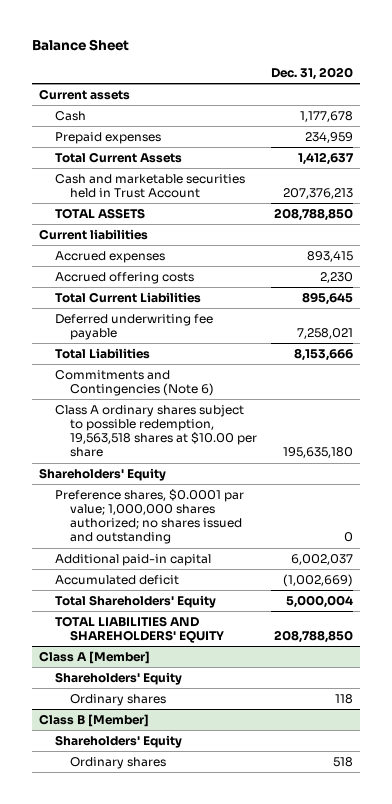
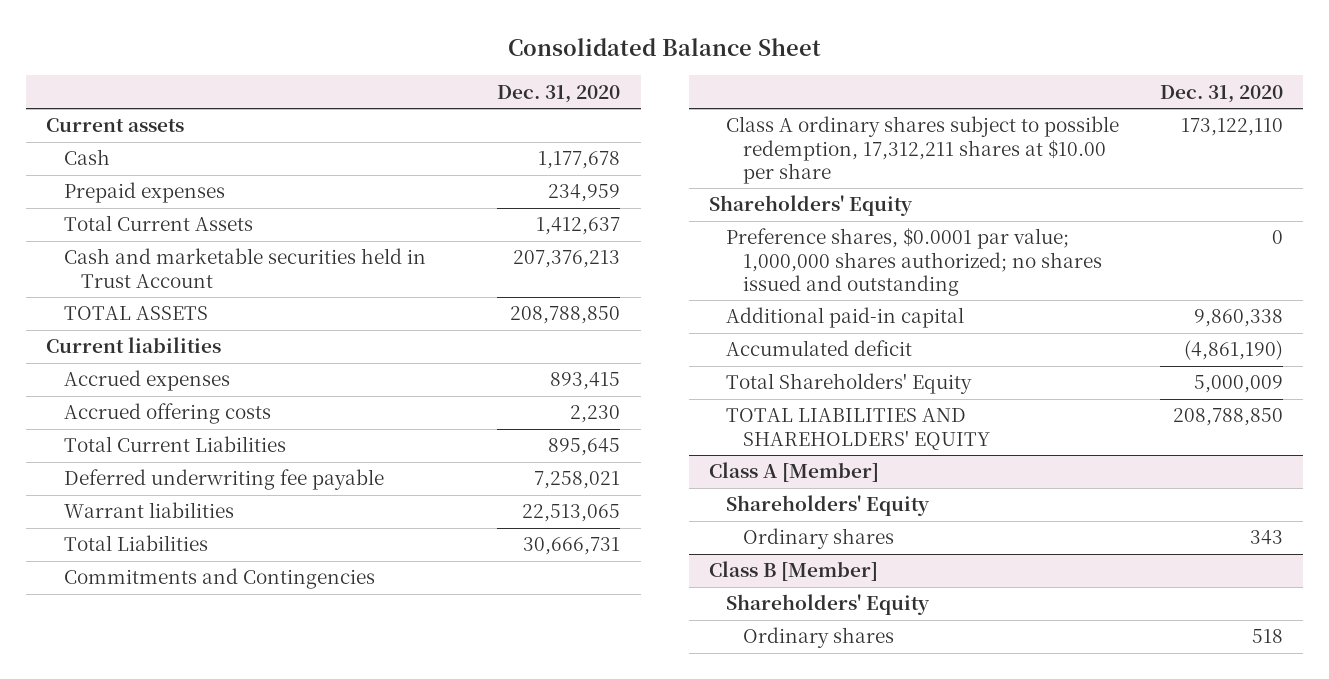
[31,39,129,52] Balance Sheet -> [507,38,821,57] Consolidated Balance Sheet
none -> [63,502,234,519] Warrant liabilities
[294,348,354,361] 8,153,666 -> [523,537,621,556] 30,666,731
[54,369,215,397] Commitments and Contingencies (Note 6) -> [63,568,375,590] Commitments and Contingencies
[54,404,258,458] Class A ordinary shares subject to possible redemption, 19,563,518 shares at $10.00 per share -> [726,116,1120,184] Class A ordinary shares subject to possible redemption, 17,312,211 shares at $10.00 per share
[283,447,354,459] 195,635,180 -> [1180,118,1283,137] 173,122,110
[291,553,354,565] 6,002,037 -> [1193,309,1283,328] 9,860,338
[283,573,354,587] (1,002,669) -> [1183,340,1283,361] (4,861,190)
[286,594,354,608] 5,000,004 -> [1193,375,1283,394] 5,000,009
[335,693,354,704] 118 -> [1249,530,1283,546] 343

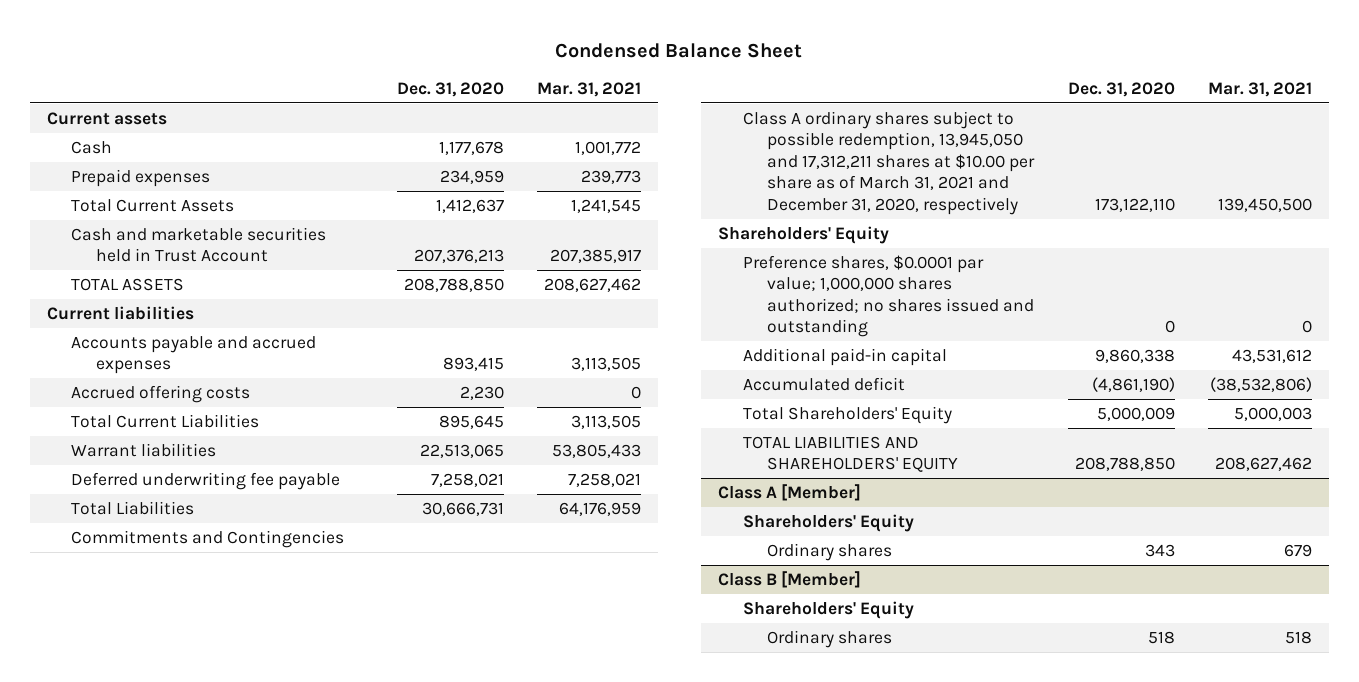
[507,38,821,57] Consolidated Balance Sheet -> [555,42,803,58] Condensed Balance Sheet
none -> [537,81,642,97] Mar. 31, 2021
[63,370,230,392] Accrued expenses -> [71,335,317,375] Accounts payable and accrued expenses
[63,469,384,491] Deferred underwriting fee payable -> [71,471,341,490] Deferred underwriting fee payable
[726,116,1120,184] Class A ordinary shares subject to possible redemption, 17,312,211 shares at $10.00 per share -> [742,110,1036,215] Class A ordinary shares subject to possible redemption, 13,945,050 and 17,312,211 shares at $10.00 per share as of March 31, 2021 and December 31, 2020, respectively

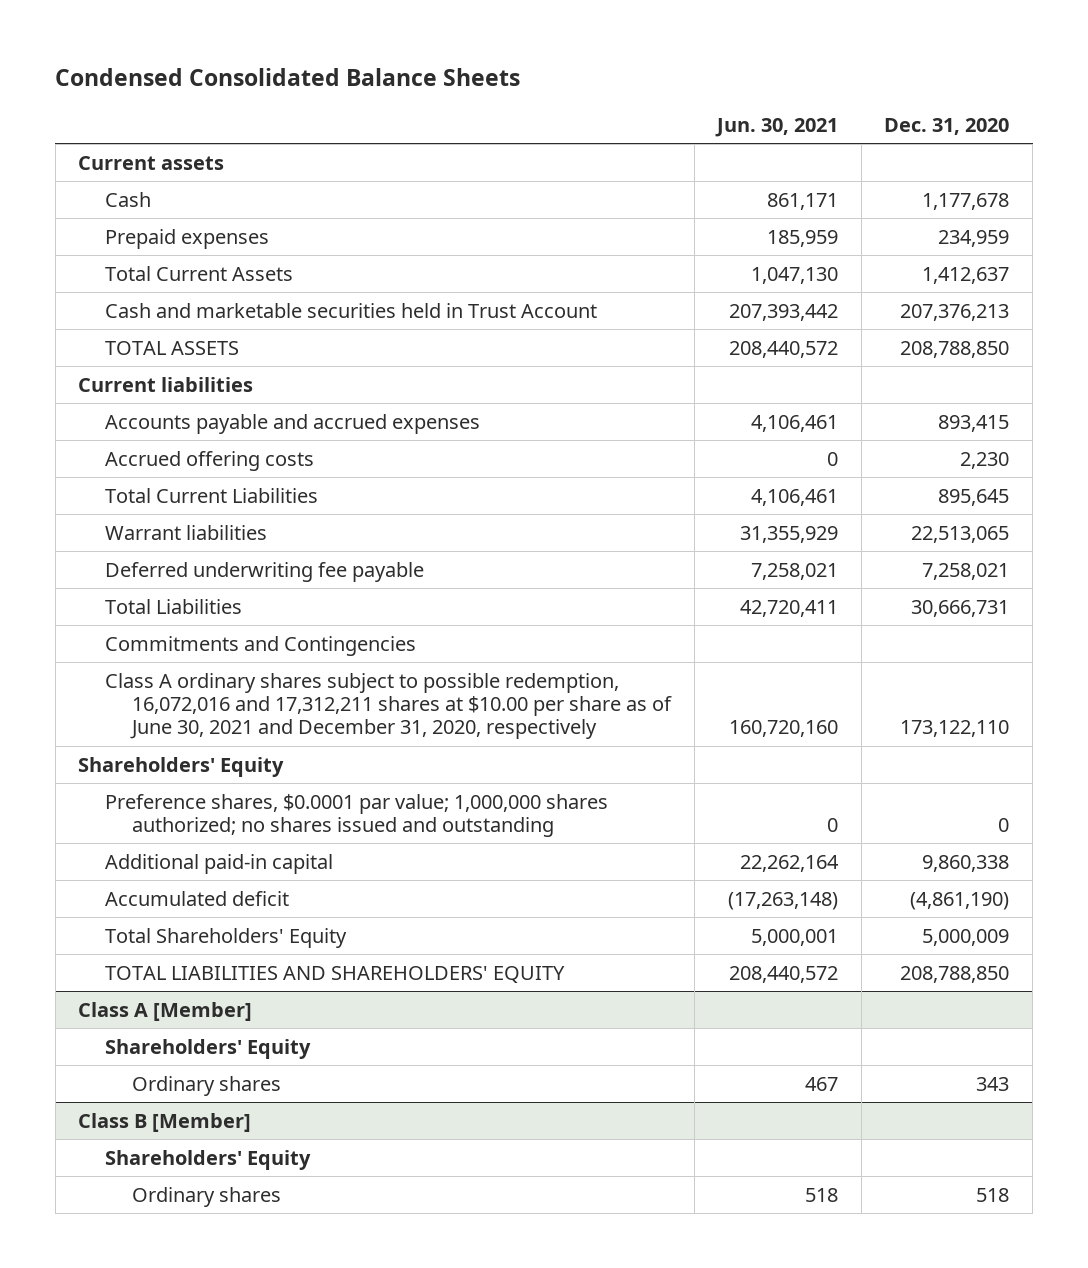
[555,42,803,58] Condensed Balance Sheet -> [55,68,521,87] Condensed Consolidated Balance Sheets
[537,81,642,97] Mar. 31, 2021 -> none
none -> [715,117,839,137] Jun. 30, 2021
[742,110,1036,215] Class A ordinary shares subject to possible redemption, 13,945,050 and 17,312,211 shares at $10.00 per share as of March 31, 2021 and December 31, 2020, respectively -> [105,672,673,740] Class A ordinary shares subject to possible redemption, 16,072,016 and 17,312,211 shares at $10.00 per share as of June 30, 2021 and December 31, 2020, respectively

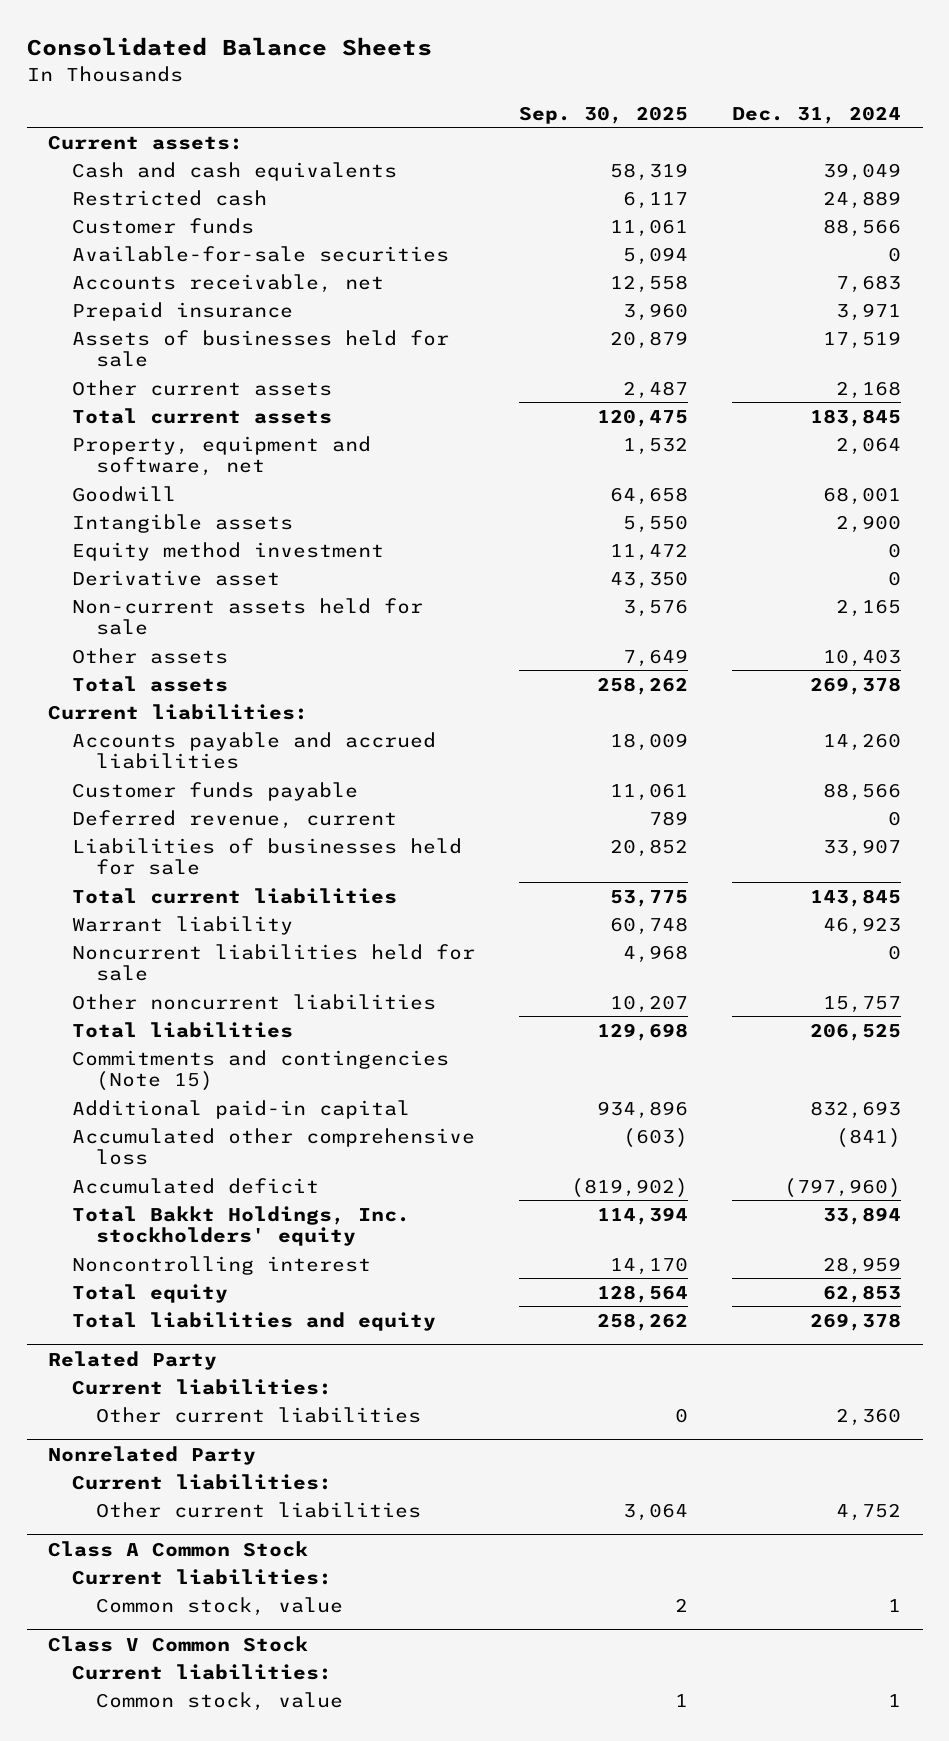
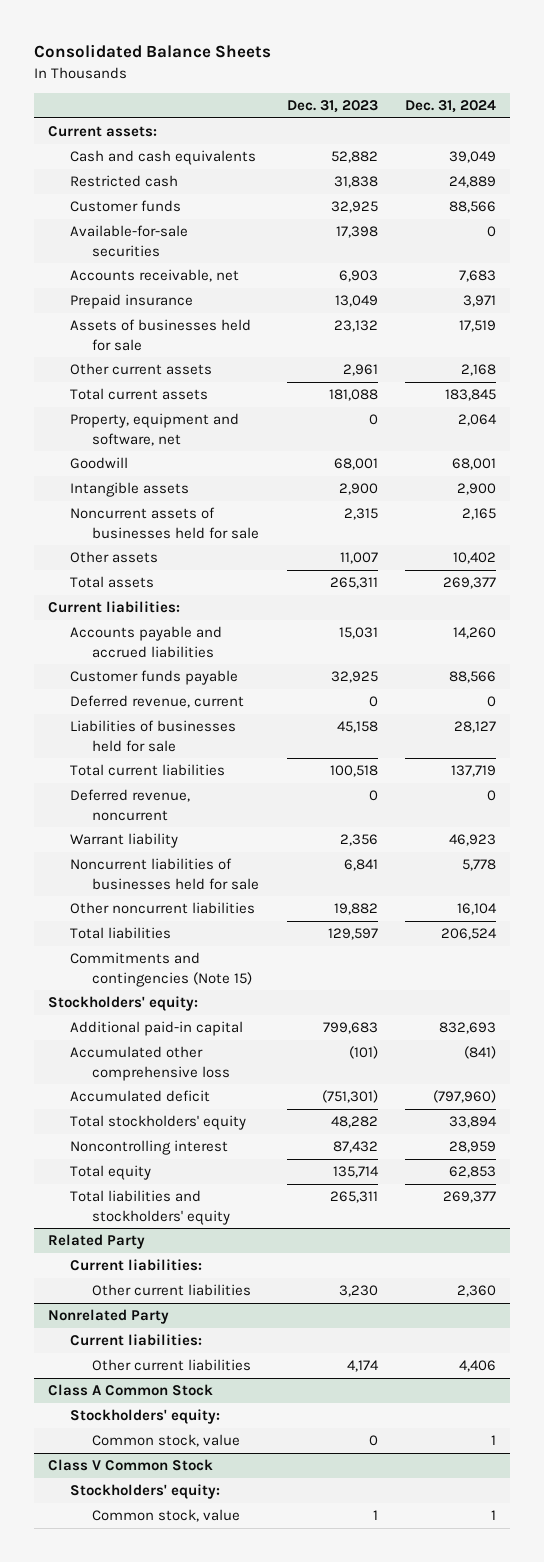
[519,105,689,124] Sep. 30, 2025 -> none
none -> [286,99,378,113] Dec. 31, 2023
[72,541,385,561] Equity method investment -> none
[72,569,281,586] Derivative asset -> none
[72,597,424,636] Non-current assets held for sale -> [70,507,260,539] Noncurrent assets of businesses held for sale
[822,648,901,667] 10,403 -> [453,552,497,565] 10,402
[809,676,901,695] 269,378 -> [443,577,497,590] 269,377
[822,838,901,857] 33,907 -> [454,721,497,734] 28,127
[809,888,901,907] 143,845 -> [451,765,497,778] 137,719
none -> [70,789,191,821] Deferred revenue, noncurrent
[72,943,476,982] Noncurrent liabilities held for sale -> [70,858,260,890] Noncurrent liabilities of businesses held for sale
[887,944,901,960] 0 -> [462,859,497,872] 5,778
[822,995,901,1013] 15,757 -> [457,903,498,916] 16,104
[809,1022,901,1041] 206,525 -> [441,928,498,941] 206,524
none -> [47,996,198,1012] Stockholders' equity:
[72,1205,411,1247] Total Bakkt Holdings, Inc. stockholders' equity -> [70,1115,247,1131] Total stockholders' equity
[72,1311,437,1331] Total liabilities and equity -> [70,1190,231,1225] Total liabilities and stockholders' equity
[809,1312,901,1331] 269,378 -> [443,1191,497,1204] 269,377
[835,1502,901,1521] 4,752 -> [459,1360,497,1373] 4,406
[72,1568,333,1585] Current liabilities: -> none
none -> [70,1409,221,1425] Stockholders' equity:
[72,1663,333,1680] Current liabilities: -> none
none -> [70,1484,221,1500] Stockholders' equity:

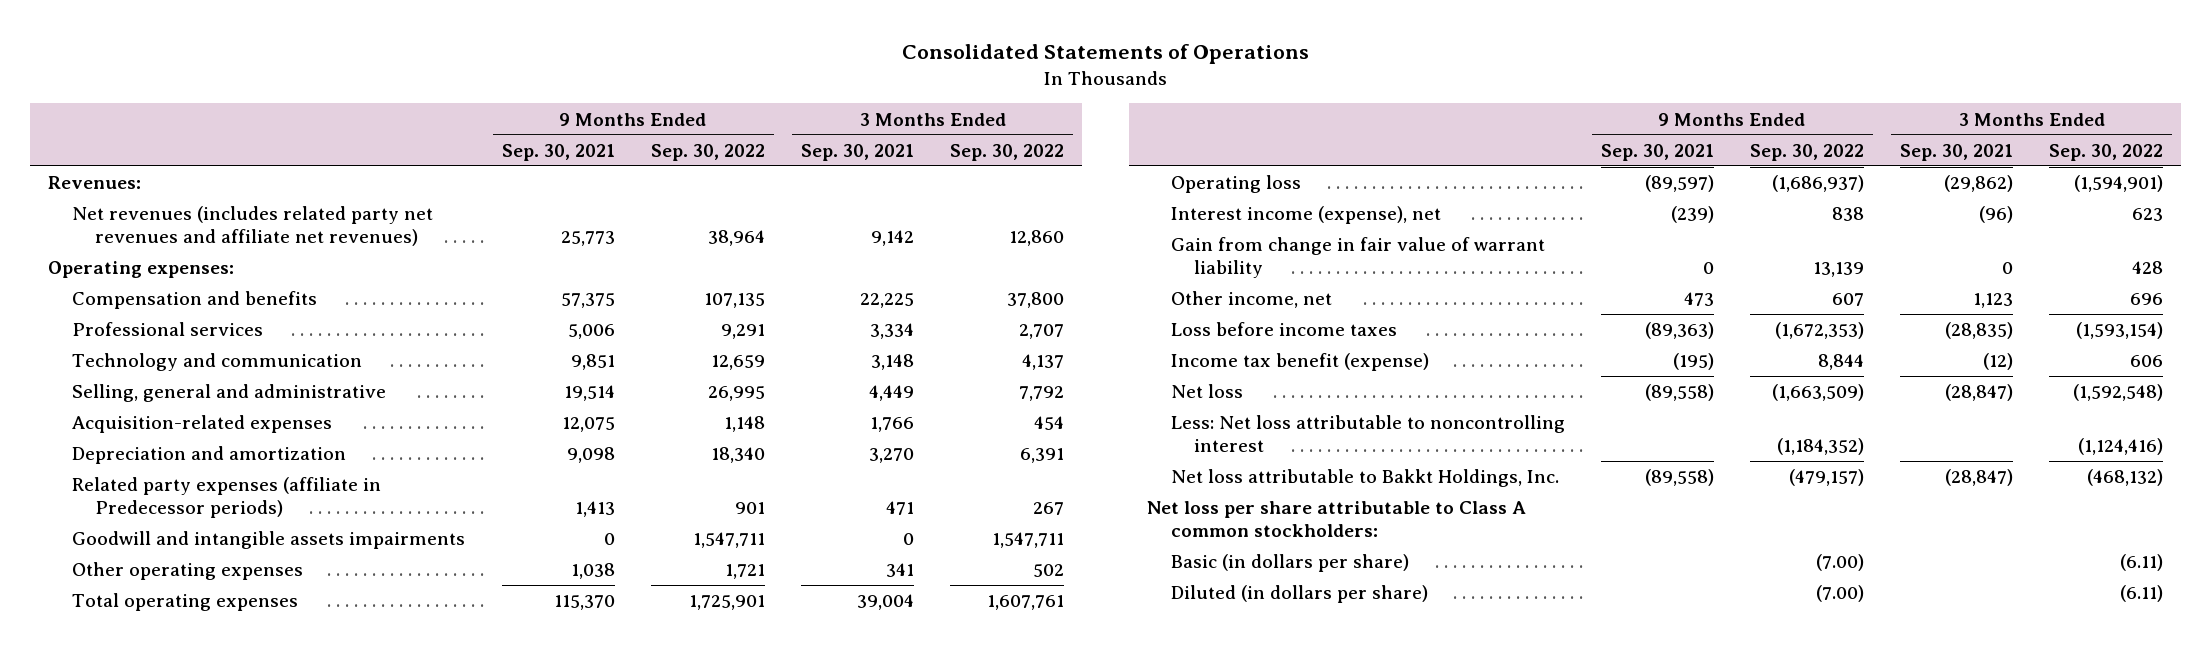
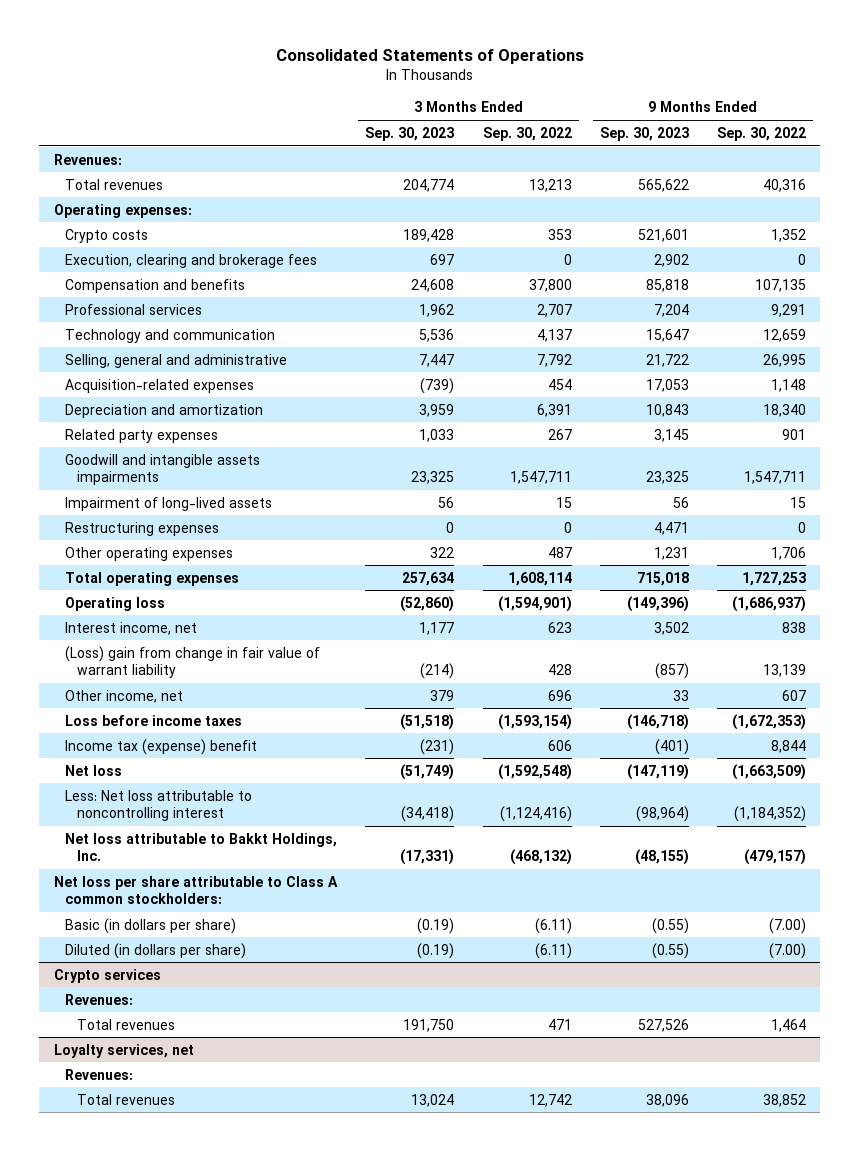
[501,143,615,161] Sep. 30, 2021 -> none
[801,143,915,161] Sep. 30, 2021 -> none
none -> [365,126,455,141] Sep. 30, 2023
none -> [599,126,689,141] Sep. 30, 2023
[71,206,433,247] Net revenues (includes related party net revenues and affiliate net revenues) -> none
none -> [65,178,164,190] Total revenues
none -> [65,228,149,243] Crypto costs
none -> [65,253,318,268] Execution, clearing and brokerage fees
[71,477,381,519] Related party expenses (affiliate in Predecessor periods) -> [65,428,219,443] Related party expenses
none -> [65,496,273,511] Impairment of long-lived assets
none -> [65,521,220,536] Restructuring expenses
[724,564,765,580] 1,721 -> [771,546,807,560] 1,706
[1033,564,1065,578] 502 -> [547,546,572,558] 487
[688,595,765,611] 1,725,901 -> [742,571,807,586] 1,727,253
[987,595,1065,611] 1,607,761 -> [507,571,572,586] 1,608,114
[1170,206,1441,225] Interest income (expense), net -> [65,621,198,635] Interest income, net
[1170,237,1545,279] Gain from change in fair value of warrant liability -> [65,645,321,679] (Loss) gain from change in fair value of warrant liability
[1170,353,1429,372] Income tax benefit (expense) -> [65,738,258,755] Income tax (expense) benefit
none -> [53,968,161,983] Crypto services
none -> [65,993,134,1005] Revenues:
none -> [76,1018,175,1030] Total revenues
none -> [53,1043,194,1058] Loyalty services, net
none -> [65,1068,134,1080] Revenues:
none -> [76,1093,175,1105] Total revenues

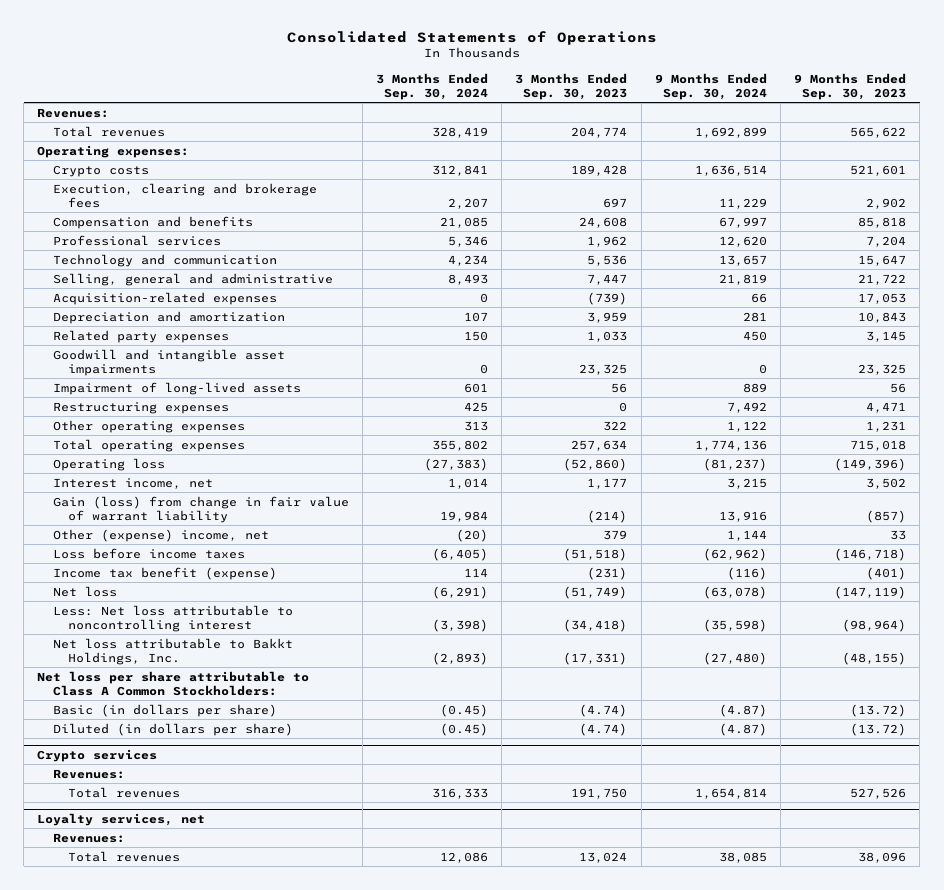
[482,126,572,141] Sep. 30, 2022 -> none
[717,126,807,141] Sep. 30, 2022 -> none
none -> [376,72,489,100] 3 Months Ended Sep. 30, 2024
none -> [654,72,767,100] 9 Months Ended Sep. 30, 2024
[65,453,261,486] Goodwill and intangible assets impairments -> [52,348,285,376] Goodwill and intangible asset impairments
[65,645,321,679] (Loss) gain from change in fair value of warrant liability -> [52,495,349,523] Gain (loss) from change in fair value of warrant liability
[65,689,184,703] Other income, net -> [52,528,269,542] Other (expense) income, net
[65,738,258,755] Income tax (expense) benefit -> [52,566,277,580] Income tax benefit (expense)
[53,875,338,905] Net loss per share attributable to Class A common stockholders: -> [37,670,310,696] Net loss per share attributable to Class A Common Stockholders:
[417,917,455,934] (0.19) -> [579,703,628,717] (4.74)
[651,917,689,934] (0.55) -> [850,703,907,717] (13.72)
[417,942,455,959] (0.19) -> [579,722,628,736] (4.74)
[651,942,689,959] (0.55) -> [850,722,907,736] (13.72)

